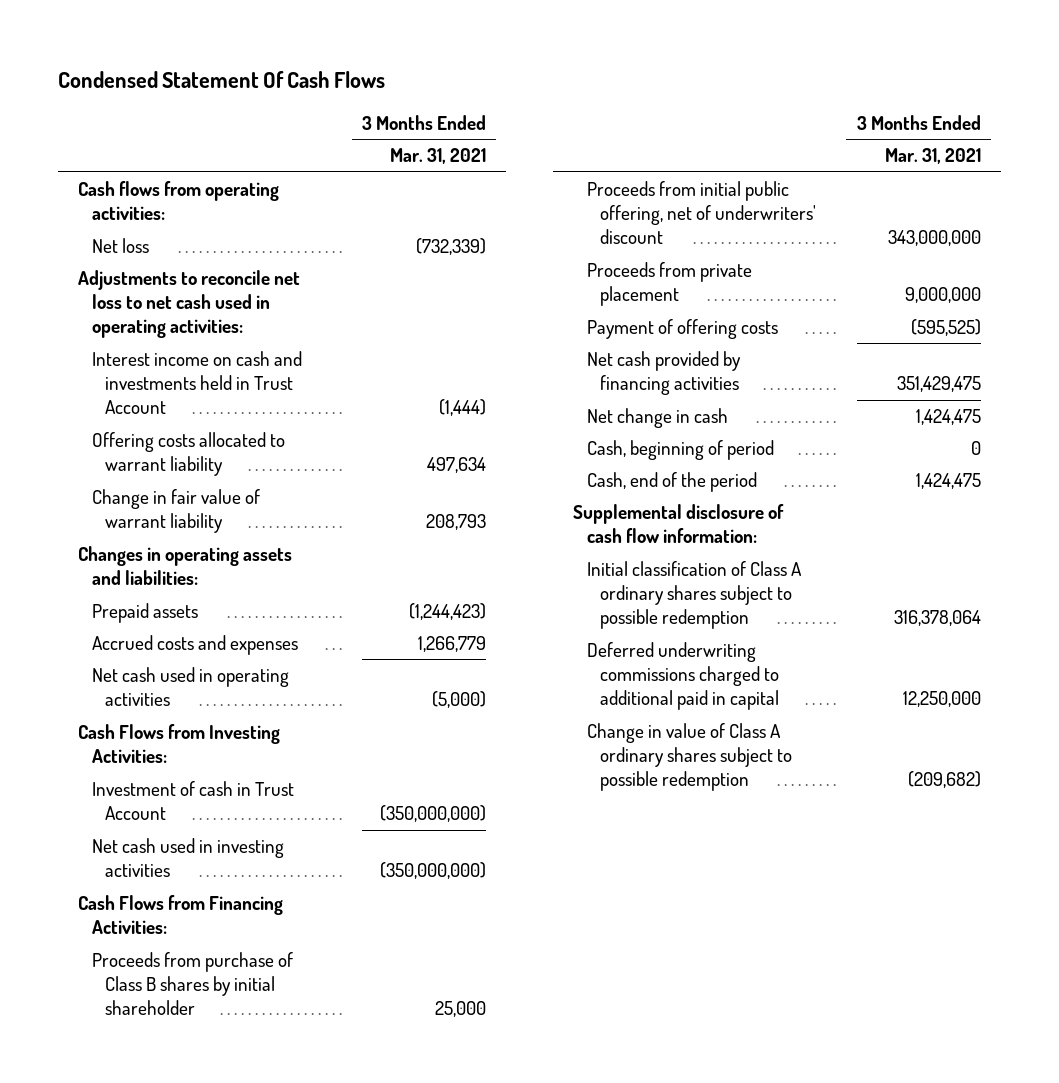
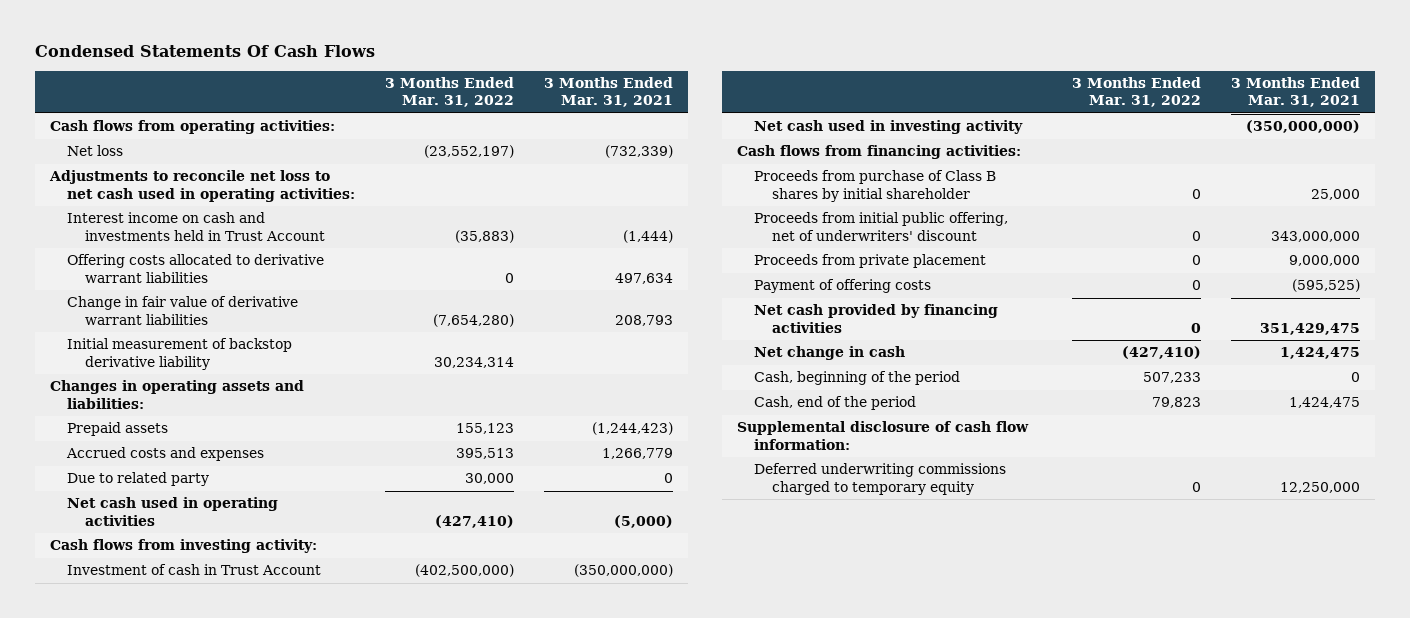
[58,70,386,88] Condensed Statement Of Cash Flows -> [35,44,376,57] Condensed Statements Of Cash Flows
none -> [385,77,515,108] 3 Months Ended Mar. 31, 2022
[91,432,285,477] Offering costs allocated to warrant liability -> [67,254,325,283] Offering costs allocated to derivative warrant liabilities
[91,489,260,534] Change in fair value of warrant liability -> [67,296,299,325] Change in fair value of derivative warrant liabilities
none -> [67,338,293,370] Initial measurement of backstop derivative liability
none -> [67,472,210,487] Due to related party
[78,724,281,764] Cash Flows from Investing Activities: -> [50,539,318,554] Cash flows from investing activity:
[91,838,284,878] Net cash used in investing activities -> [754,120,1024,135] Net cash used in investing activity
[78,895,284,935] Cash Flows from Financing Activities: -> [737,145,1022,160] Cash flows from financing activities:
[586,440,774,461] Cash, beginning of period -> [754,371,961,386] Cash, beginning of the period
[586,561,802,630] Initial classification of Class A ordinary shares subject to possible redemption -> none
[586,723,793,792] Change in value of Class A ordinary shares subject to possible redemption -> none
[586,642,780,711] Deferred underwriting commissions charged to additional paid in capital -> [754,463,1007,495] Deferred underwriting commissions charged to temporary equity

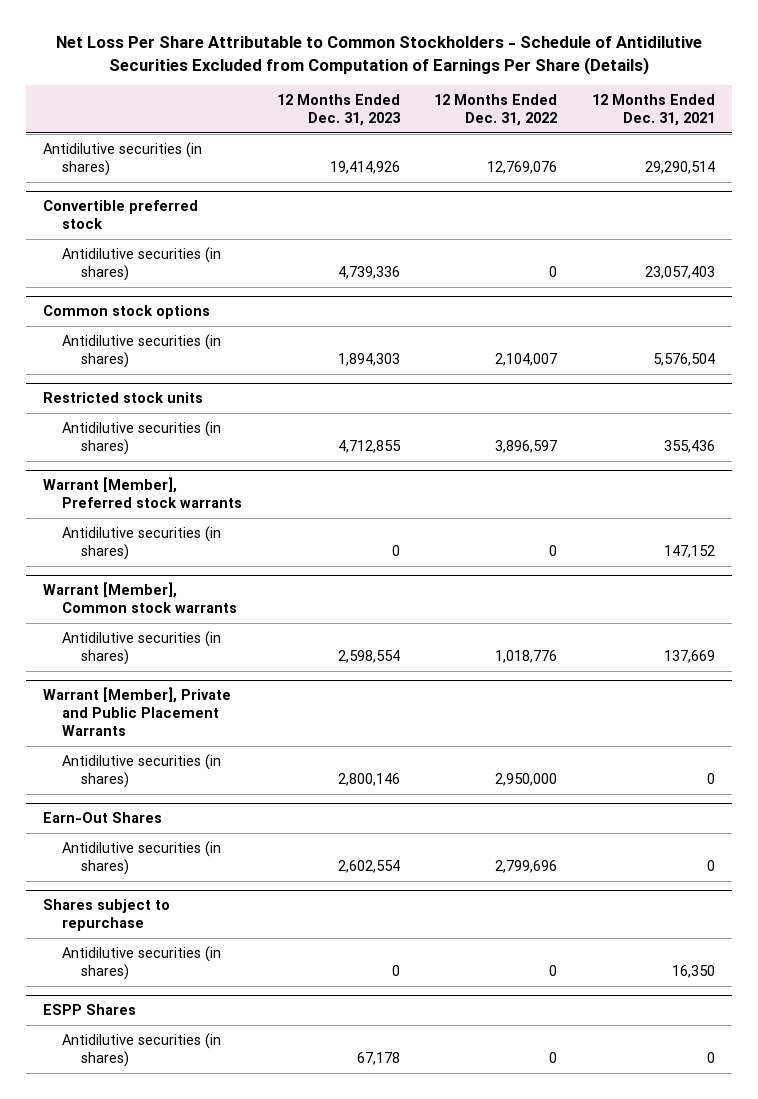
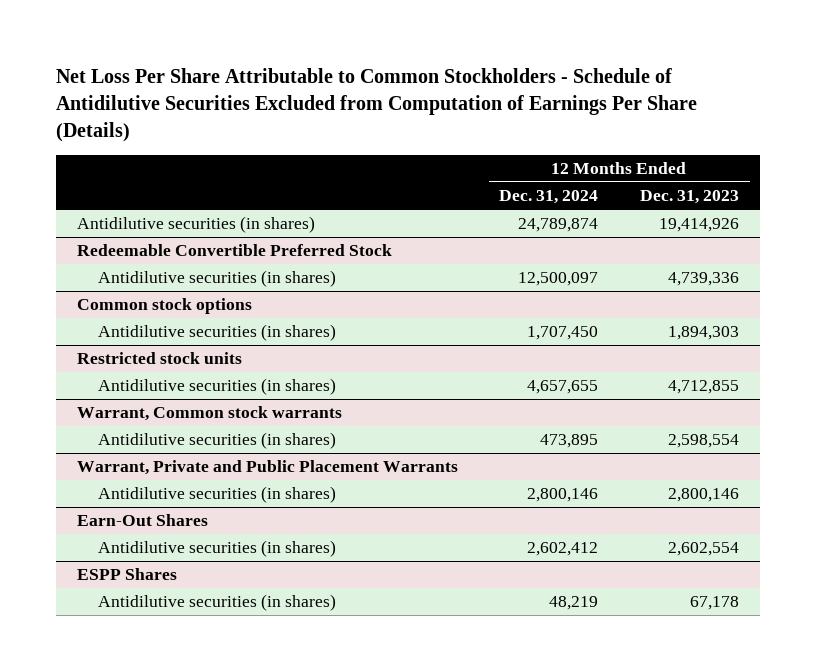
[434,93,558,126] 12 Months Ended Dec. 31, 2022 -> none
[591,93,715,126] 12 Months Ended Dec. 31, 2021 -> none
none -> [499,190,599,205] Dec. 31, 2024
[42,199,198,229] Convertible preferred stock -> [76,244,392,257] Redeemable Convertible Preferred Stock
[42,476,243,508] Warrant [Member], Preferred stock warrants -> none
[62,525,222,560] Antidilutive securities (in shares) -> none
[42,581,238,613] Warrant [Member], Common stock warrants -> [76,406,342,422] Warrant, Common stock warrants
[42,686,231,736] Warrant [Member], Private and Public Placement Warrants -> [76,460,458,476] Warrant, Private and Public Placement Warrants
[42,898,170,931] Shares subject to repurchase -> none
[62,945,222,980] Antidilutive securities (in shares) -> none

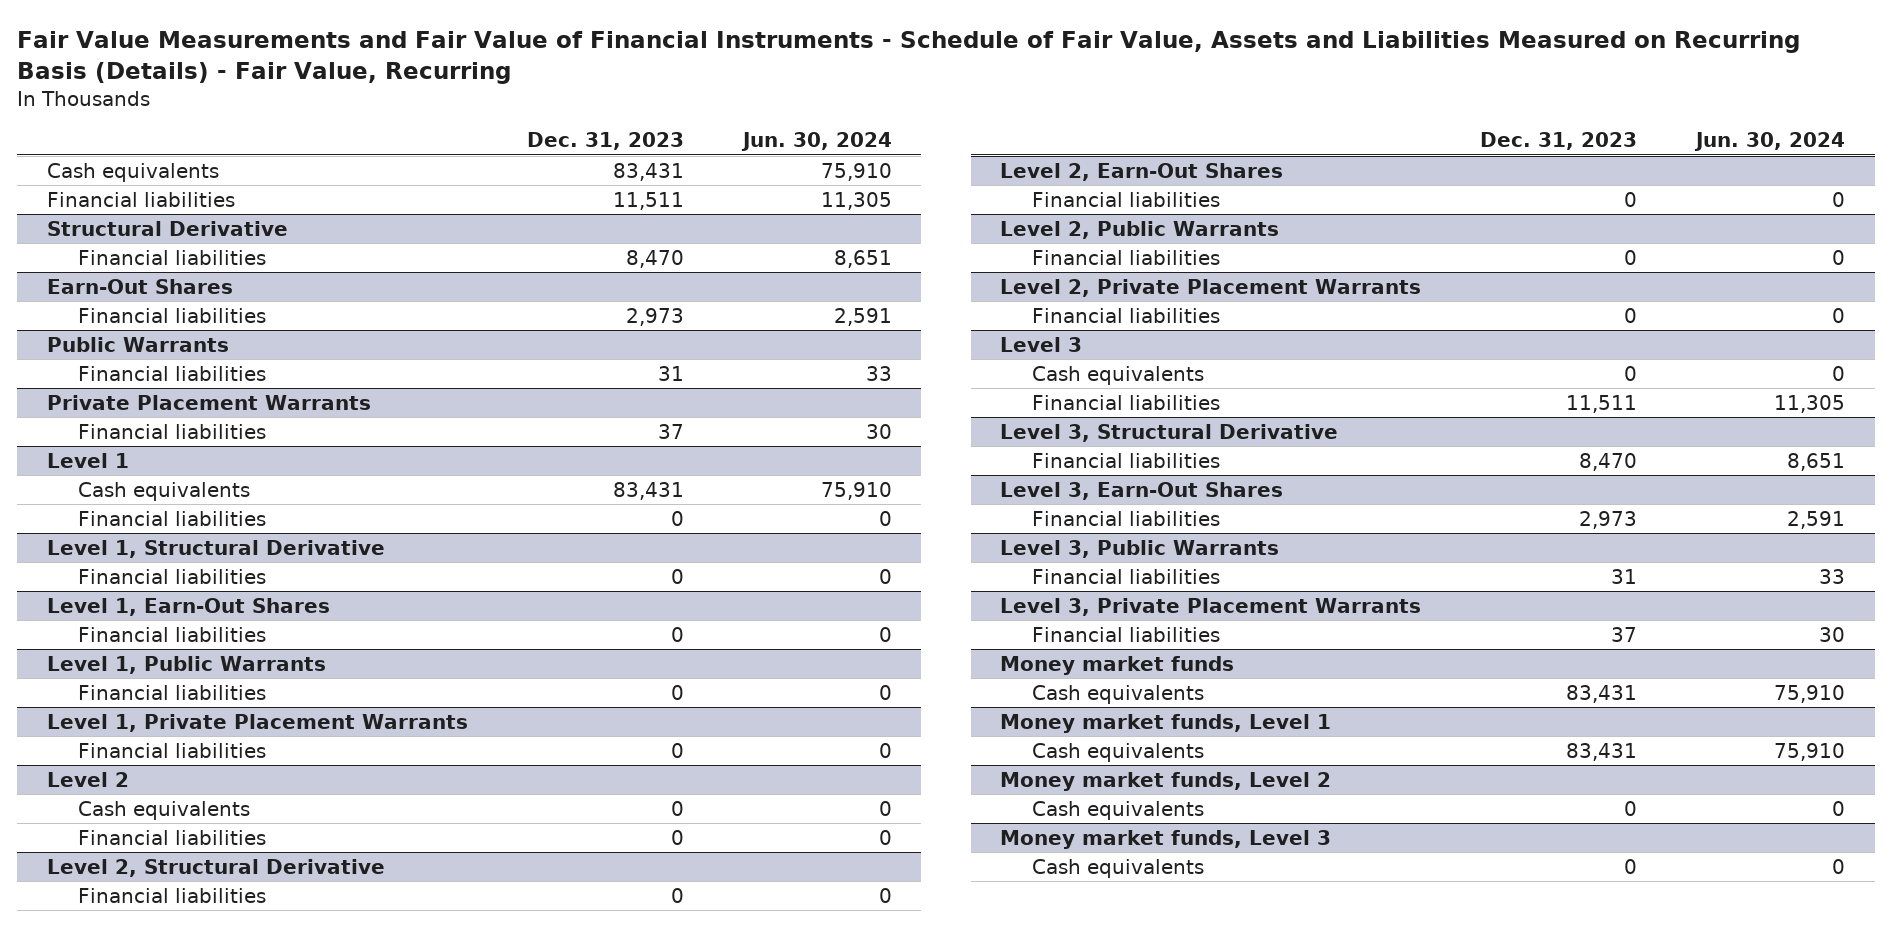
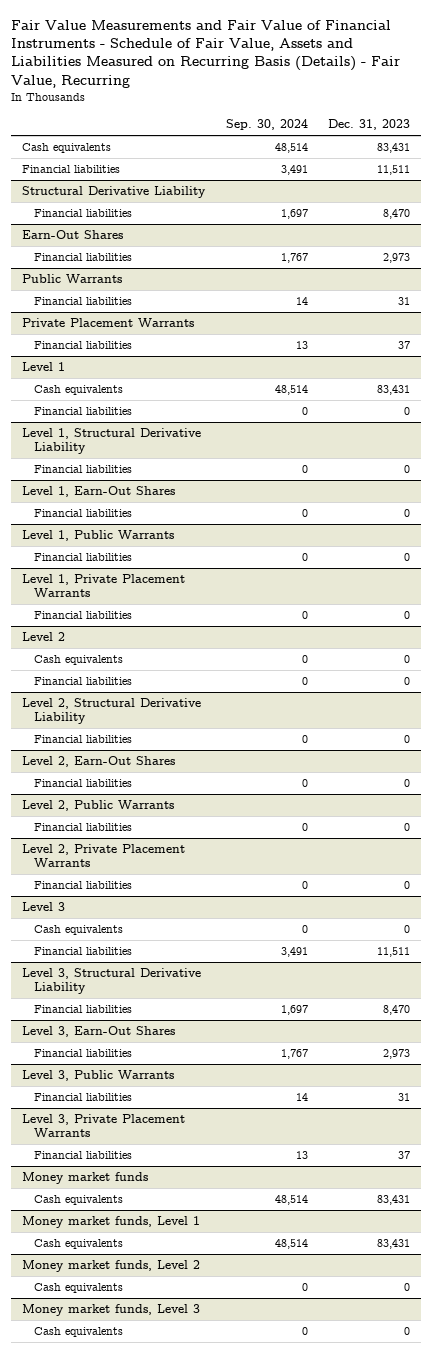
[740,132,892,152] Jun. 30, 2024 -> none
none -> [225,119,308,131] Sep. 30, 2024
[46,220,288,236] Structural Derivative -> [21,186,206,199] Structural Derivative Liability
[46,539,385,558] Level 1, Structural Derivative -> [21,428,201,455] Level 1, Structural Derivative Liability
[46,858,385,877] Level 2, Structural Derivative -> [21,698,201,725] Level 2, Structural Derivative Liability
[1000,423,1339,442] Level 3, Structural Derivative -> [21,968,201,995] Level 3, Structural Derivative Liability

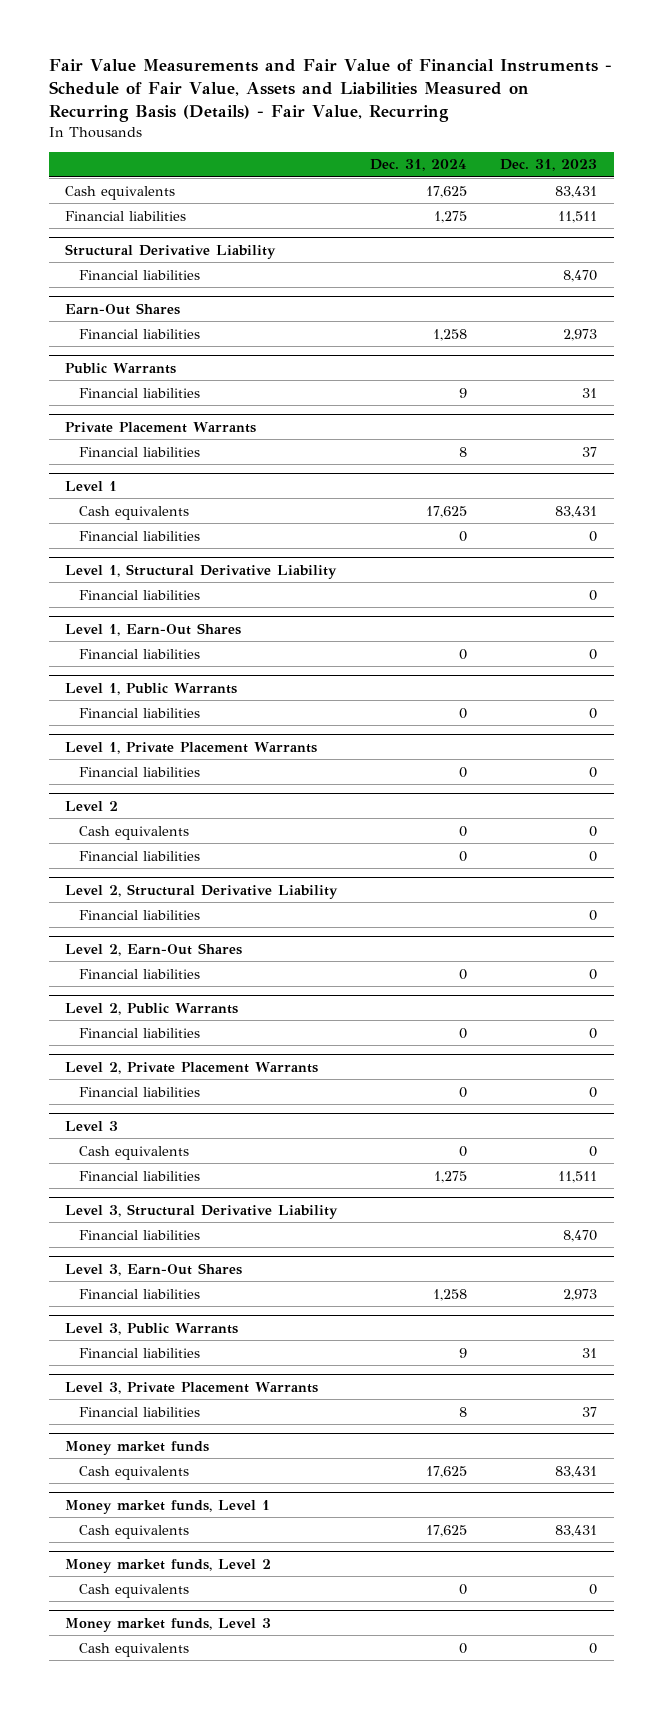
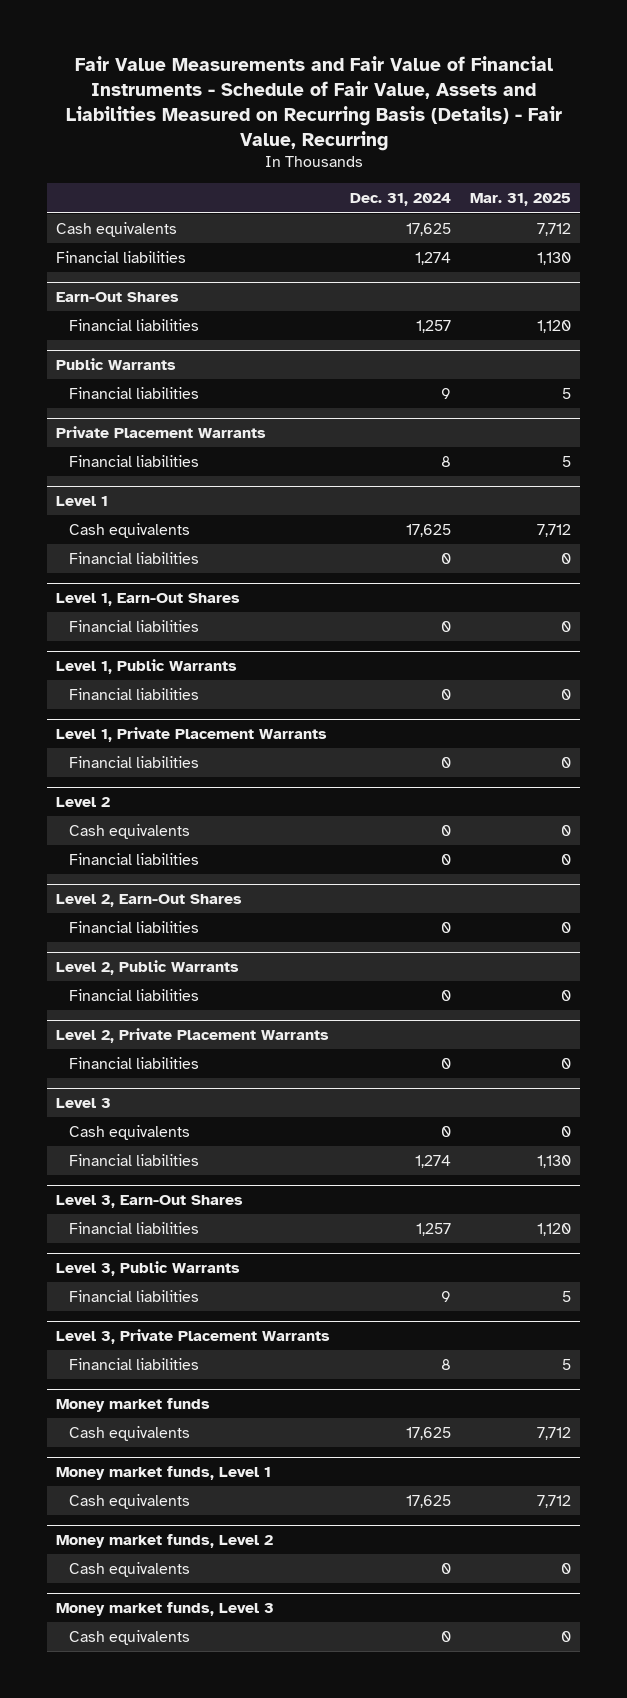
[500,159,598,172] Dec. 31, 2023 -> none
none -> [469,193,571,207] Mar. 31, 2025
[65,243,277,259] Structural Derivative Liability -> none
[78,269,200,280] Financial liabilities -> none
[434,210,468,223] 1,275 -> [414,252,451,266] 1,274
[433,328,468,341] 1,258 -> [415,320,451,334] 1,257
[65,563,338,579] Level 1, Structural Derivative Liability -> none
[78,589,200,600] Financial liabilities -> none
[65,883,339,899] Level 2, Structural Derivative Liability -> none
[78,909,200,920] Financial liabilities -> none
[65,1203,339,1219] Level 3, Structural Derivative Liability -> none
[78,1229,200,1240] Financial liabilities -> none
[434,1170,468,1183] 1,275 -> [414,1155,451,1169] 1,274
[433,1288,468,1301] 1,258 -> [415,1223,451,1237] 1,257

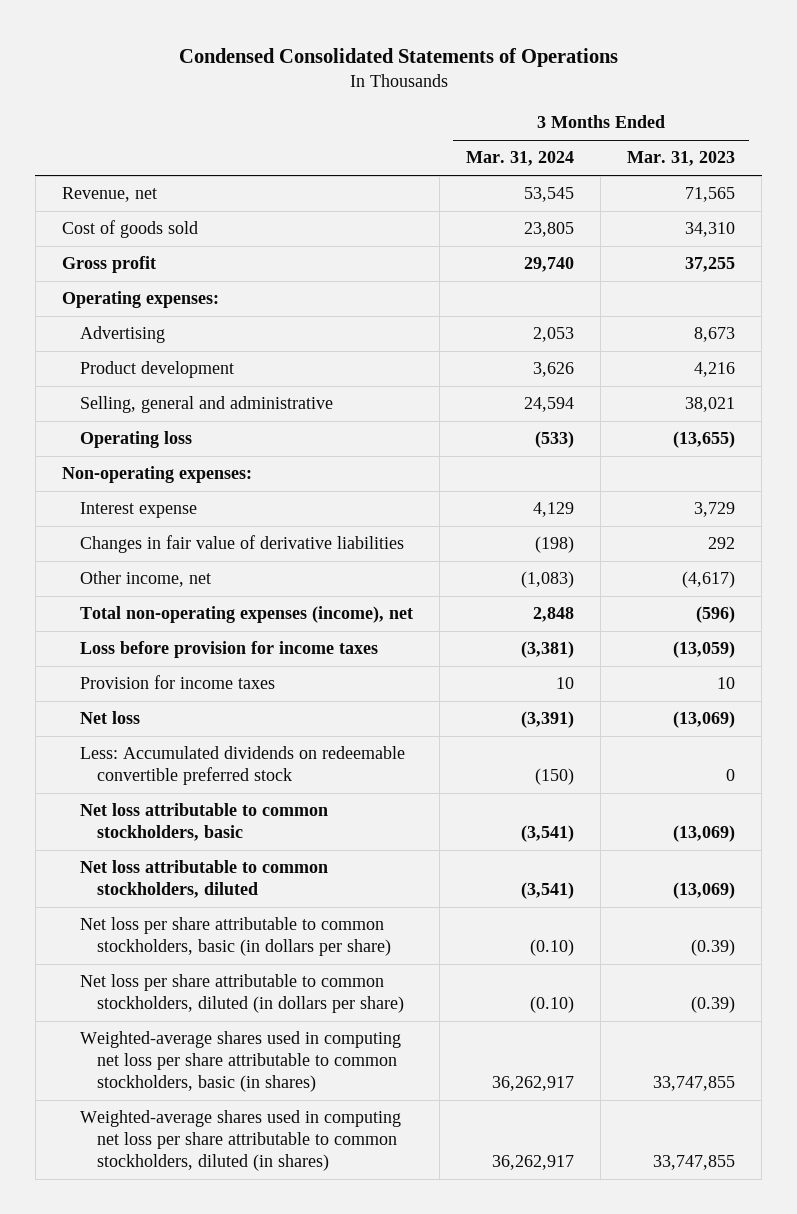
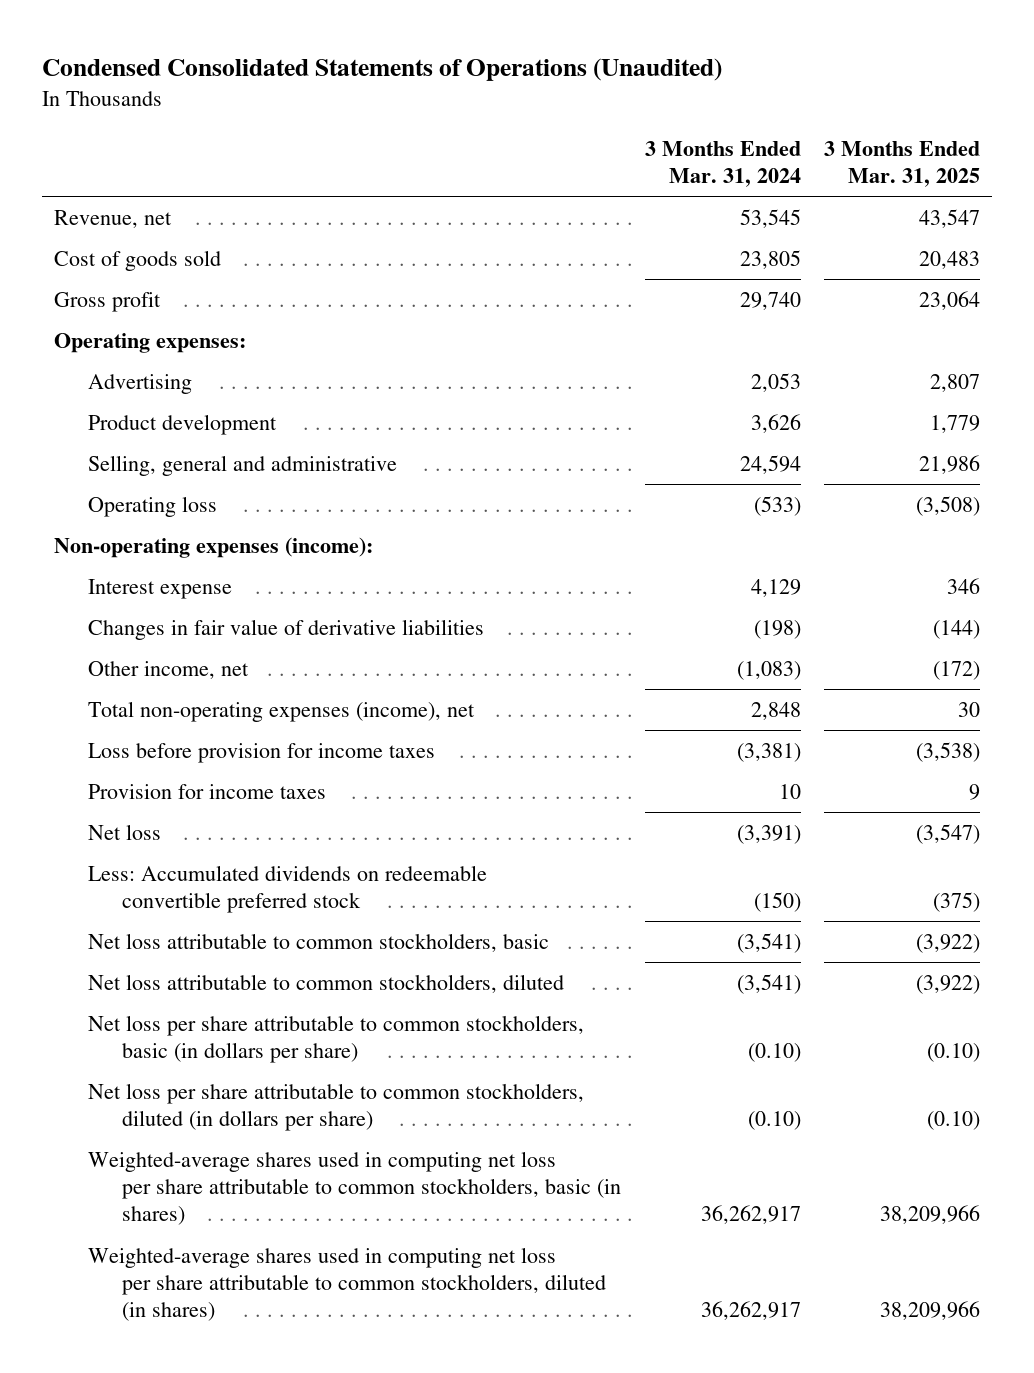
[178,48,618,68] Condensed Consolidated Statements of Operations -> [41,58,722,82] Condensed Consolidated Statements of Operations (Unaudited)
[627,151,736,167] Mar. 31, 2023 -> none
none -> [824,140,981,188] 3 Months Ended Mar. 31, 2025
[62,466,253,484] Non-operating expenses: -> [53,536,373,558] Non-operating expenses (income):

